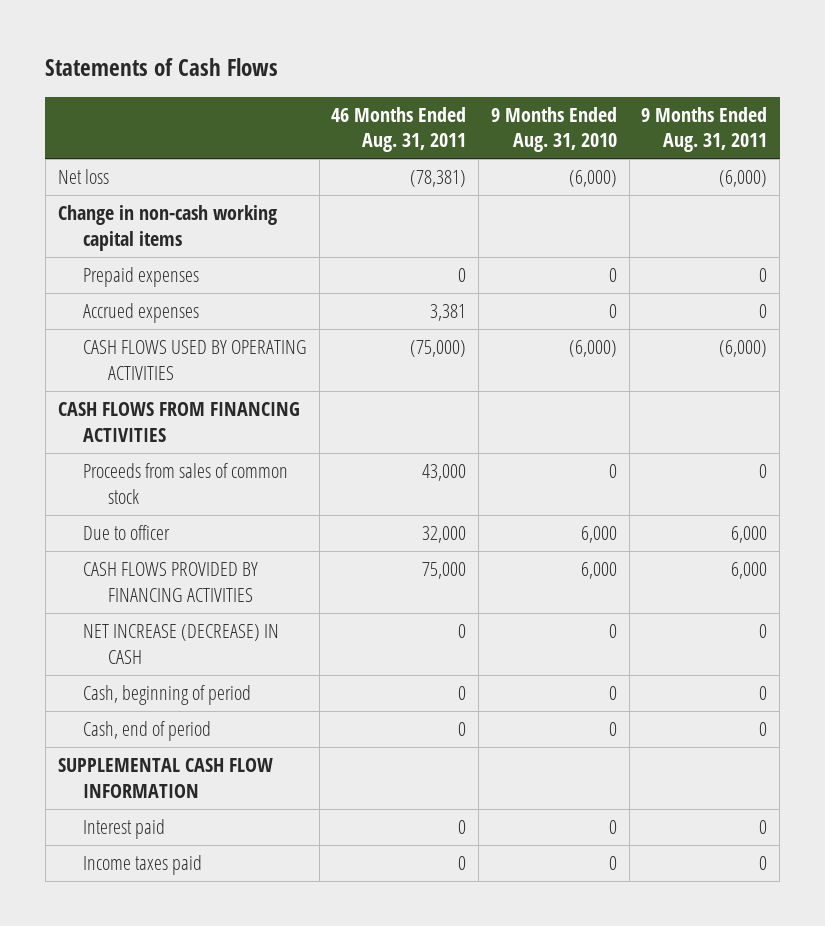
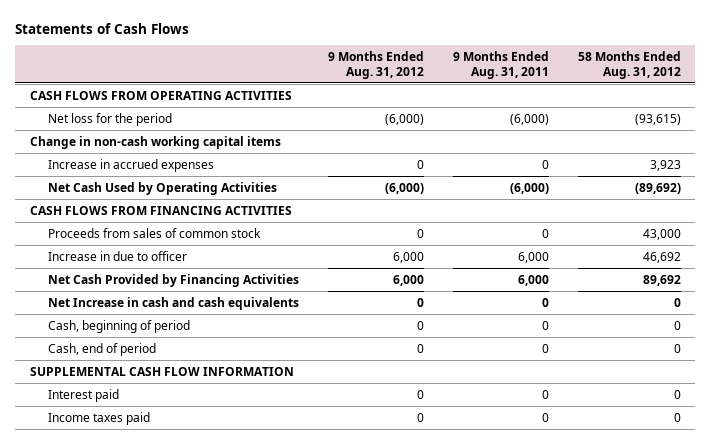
[331,106,467,153] 46 Months Ended Aug. 31, 2011 -> none
[490,106,617,153] 9 Months Ended Aug. 31, 2010 -> none
none -> [328,51,425,79] 9 Months Ended Aug. 31, 2012
none -> [577,51,681,79] 58 Months Ended Aug. 31, 2012
[57,169,109,185] Net loss -> none
none -> [29,90,292,100] CASH FLOWS FROM OPERATING ACTIVITIES
none -> [48,112,173,126] Net loss for the period
[83,267,200,288] Prepaid expenses -> none
[83,303,200,324] Accrued expenses -> [48,158,215,172] Increase in accrued expenses
[83,340,308,380] CASH FLOWS USED BY OPERATING ACTIVITIES -> [48,181,278,195] Net Cash Used by Operating Activities
[83,525,171,541] Due to officer -> [48,250,188,261] Increase in due to officer
[83,562,259,602] CASH FLOWS PROVIDED BY FINANCING ACTIVITIES -> [48,273,300,287] Net Cash Provided by Financing Activities
[83,624,280,664] NET INCREASE (DECREASE) IN CASH -> [48,296,300,310] Net Increase in cash and cash equivalents

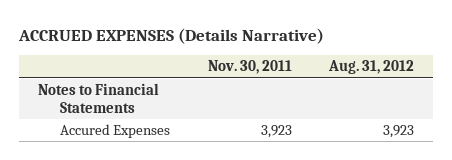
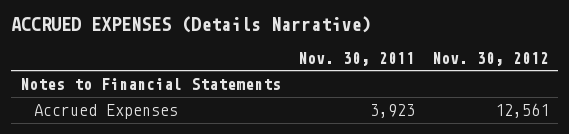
[328,60,415,75] Aug. 31, 2012 -> none
none -> [432,51,550,66] Nov. 30, 2012
[59,124,170,139] Accured Expenses -> [34,103,179,119] Accrued Expenses

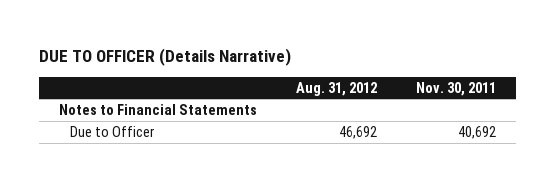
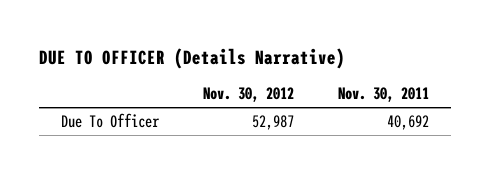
[295,81,377,96] Aug. 31, 2012 -> none
none -> [202,87,294,103] Nov. 30, 2012
[58,104,257,116] Notes to Financial Statements -> none
[70,126,155,138] Due to Officer -> [60,113,160,129] Due To Officer

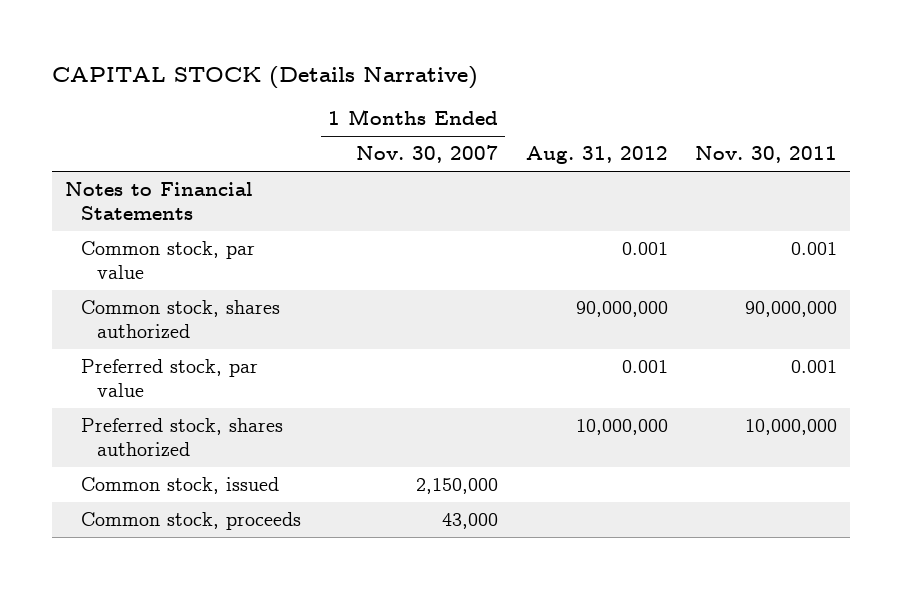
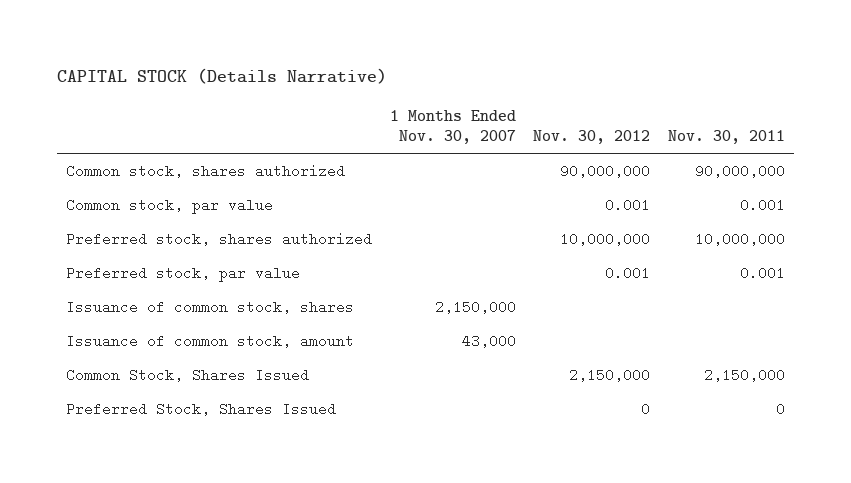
[525,146,668,165] Aug. 31, 2012 -> none
none -> [533,130,651,145] Nov. 30, 2012
[65,182,254,221] Notes to Financial Statements -> none
[80,241,255,280] Common stock, par value -> [65,197,273,214] Common stock, par value
[80,359,258,398] Preferred stock, par value -> [65,265,300,282] Preferred stock, par value
[80,477,279,495] Common stock, issued -> [65,299,354,314] Issuance of common stock, shares
[80,512,301,531] Common stock, proceeds -> [65,333,354,348] Issuance of common stock, amount
none -> [65,367,309,382] Common Stock, Shares Issued
none -> [65,401,336,416] Preferred Stock, Shares Issued

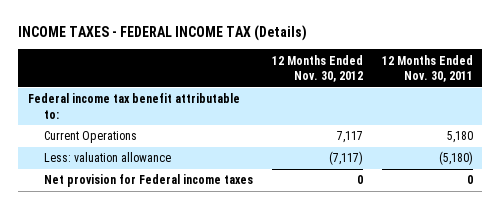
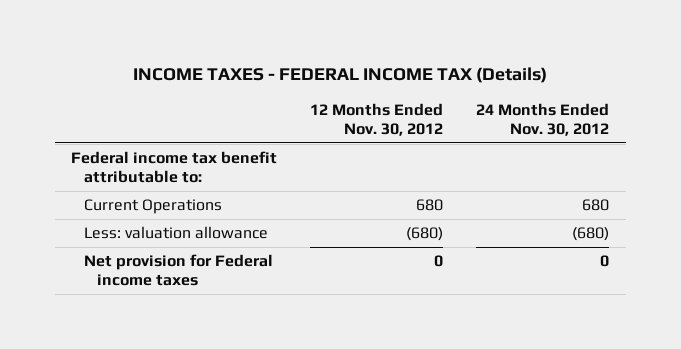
[381,54,473,82] 12 Months Ended Nov. 30, 2011 -> none
none -> [476,102,610,136] 24 Months Ended Nov. 30, 2012
[336,131,363,144] 7,117 -> [416,199,444,212] 680
[328,151,363,166] (7,117) -> [406,227,444,242] (680)

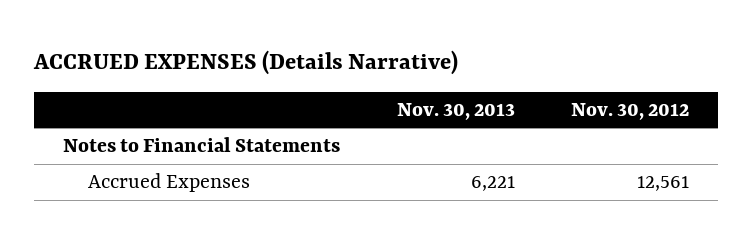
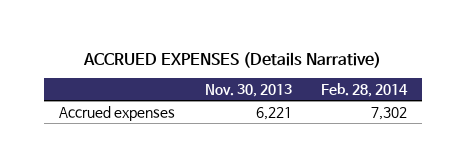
[571,102,690,120] Nov. 30, 2012 -> none
none -> [321,83,409,98] Feb. 28, 2014
[62,137,340,153] Notes to Financial Statements -> none
[87,173,250,193] Accrued Expenses -> [58,105,175,121] Accrued expenses

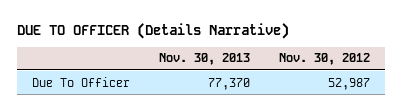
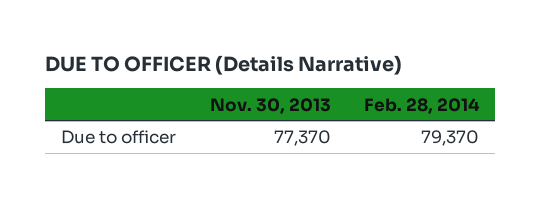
[279,53,371,66] Nov. 30, 2012 -> none
none -> [363,97,480,114] Feb. 28, 2014
[31,76,130,87] Due To Officer -> [61,130,177,145] Due to officer

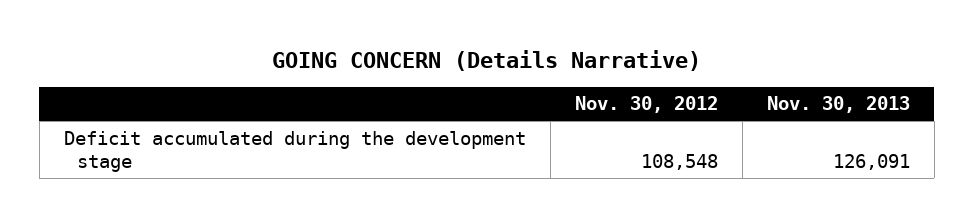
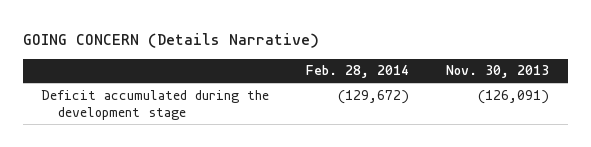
[574,96,718,114] Nov. 30, 2012 -> none
none -> [306,65,410,79] Feb. 28, 2014
[832,154,910,171] 126,091 -> [478,89,550,104] (126,091)

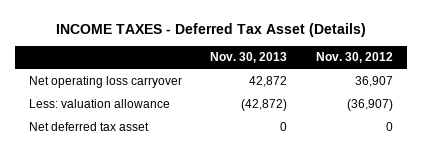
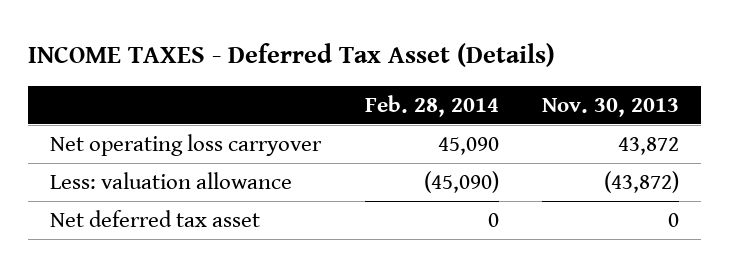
[315,52,393,64] Nov. 30, 2012 -> none
none -> [364,94,499,117] Feb. 28, 2014
[249,75,288,87] 42,872 -> [617,136,679,155] 43,872
[241,98,288,111] (42,872) -> [603,170,679,193] (43,872)

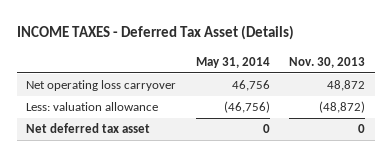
[364,94,499,117] Feb. 28, 2014 -> none
none -> [195,56,270,68] May 31, 2014
[617,136,679,155] 43,872 -> [327,80,366,92] 48,872
[603,170,679,193] (43,872) -> [319,101,366,114] (48,872)

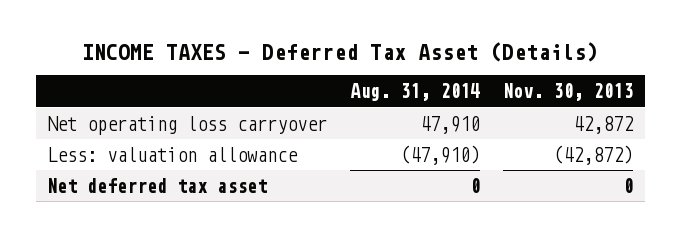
[195,56,270,68] May 31, 2014 -> none
none -> [350,82,481,101] Aug. 31, 2014
[327,80,366,92] 48,872 -> [573,115,635,134] 42,872
[319,101,366,114] (48,872) -> [553,144,634,165] (42,872)

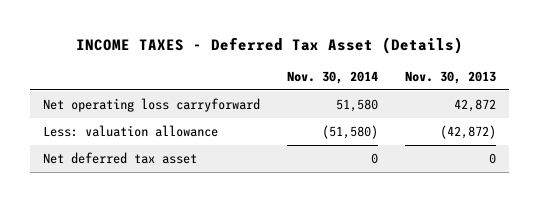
[350,82,481,101] Aug. 31, 2014 -> none
none -> [287,70,379,84] Nov. 30, 2014
[47,115,328,135] Net operating loss carryover -> [43,97,261,112] Net operating loss carryforward

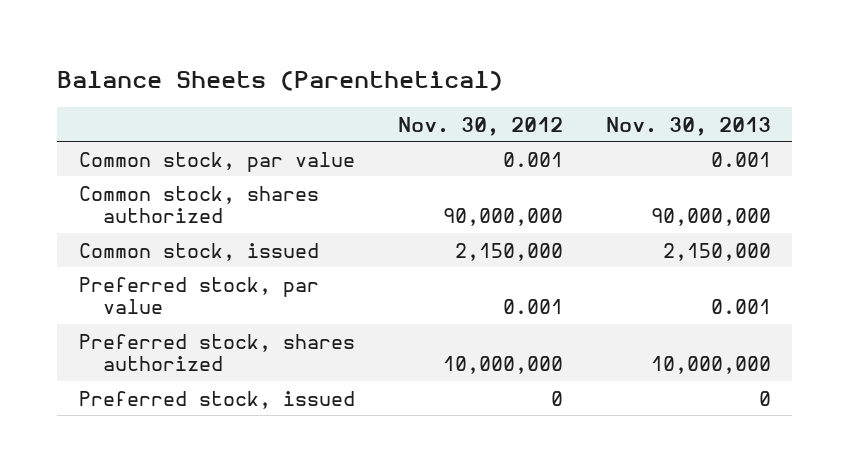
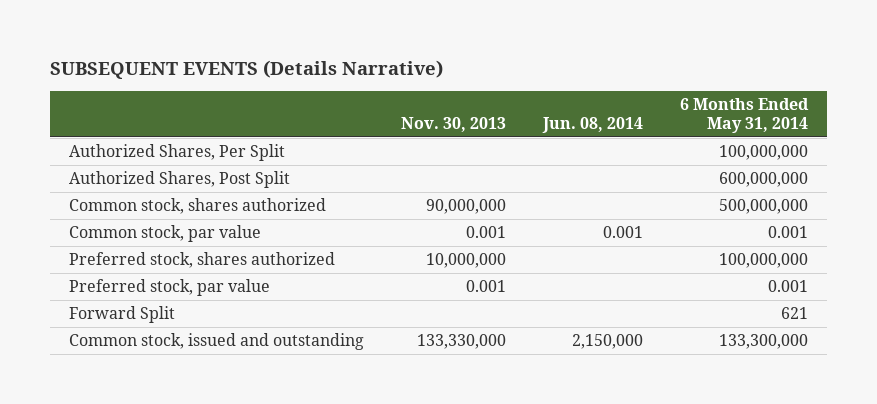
[57,70,504,91] Balance Sheets (Parenthetical) -> [50,59,444,79] SUBSEQUENT EVENTS (Details Narrative)
[397,116,563,136] Nov. 30, 2012 -> none
none -> [542,117,644,134] Jun. 08, 2014
none -> [680,97,810,134] 6 Months Ended May 31, 2014
none -> [68,144,285,162] Authorized Shares, Per Split
none -> [68,171,290,189] Authorized Shares, Post Split
[78,242,319,261] Common stock, issued -> none
[78,151,355,172] Common stock, par value -> [68,225,261,243] Common stock, par value
[78,390,355,409] Preferred stock, issued -> none
[78,276,319,315] Preferred stock, par value -> [68,279,270,297] Preferred stock, par value
none -> [68,306,175,324] Forward Split
none -> [68,333,364,351] Common stock, issued and outstanding

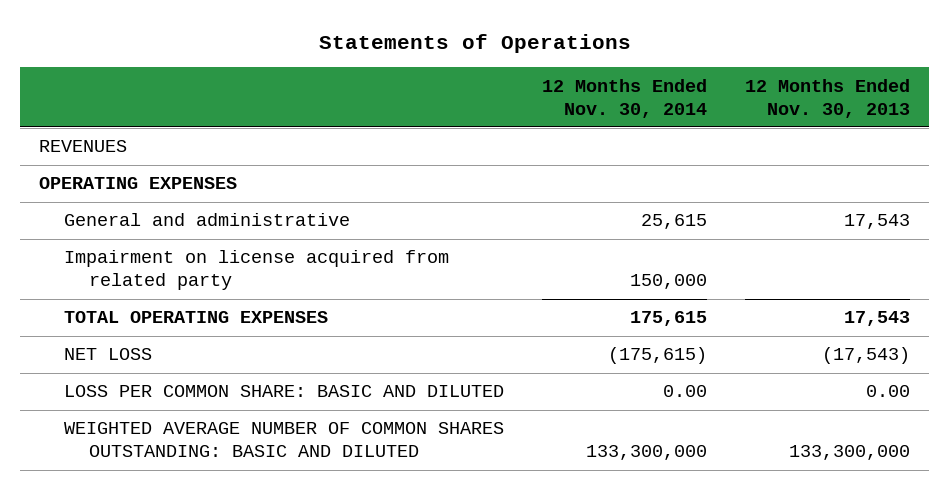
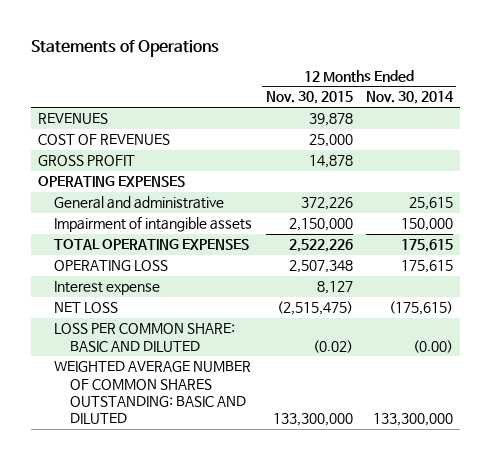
[745,78,911,118] 12 Months Ended Nov. 30, 2013 -> none
none -> [265,91,353,105] Nov. 30, 2015
none -> [37,134,170,146] COST OF REVENUES
none -> [37,155,135,167] GROSS PROFIT
[64,250,450,291] Impairment on license acquired from related party -> [53,216,252,233] Impairment of intangible assets
none -> [53,260,168,272] OPERATING LOSS
none -> [53,281,160,296] Interest expense
[663,385,708,398] 0.00 -> [413,339,454,353] (0.00)

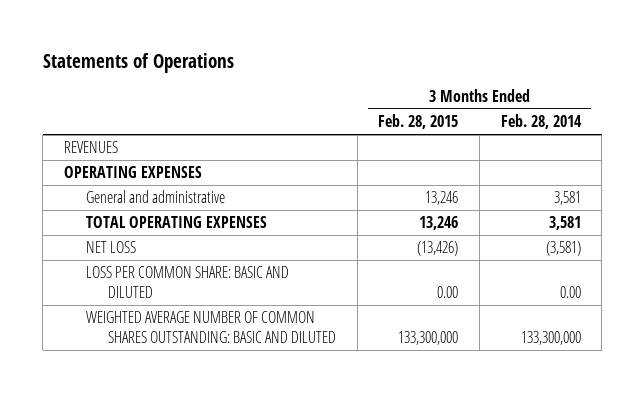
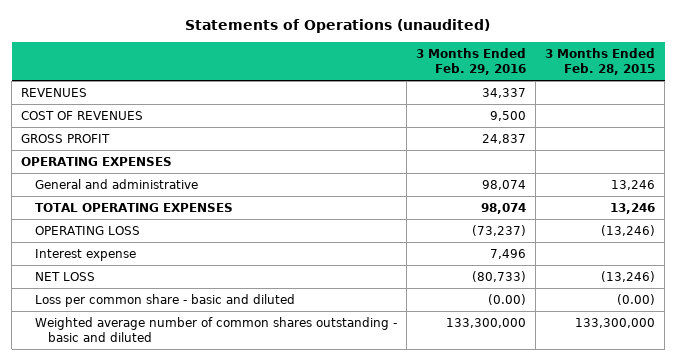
[42,52,234,73] Statements of Operations -> [185,19,491,34] Statements of Operations (unaudited)
[500,114,582,130] Feb. 28, 2014 -> none
none -> [415,48,526,76] 3 Months Ended Feb. 29, 2016
none -> [21,110,144,120] COST OF REVENUES
none -> [21,133,111,143] GROSS PROFIT
none -> [34,225,140,235] OPERATING LOSS
none -> [34,248,136,261] Interest expense
[417,241,459,257] (13,426) -> [601,270,656,282] (13,246)
[85,266,289,299] LOSS PER COMMON SHARE: BASIC AND DILUTED -> [34,293,295,307] Loss per common share - basic and diluted
[437,286,459,299] 0.00 -> [617,293,656,305] (0.00)
[85,311,336,344] WEIGHTED AVERAGE NUMBER OF COMMON SHARES OUTSTANDING: BASIC AND DILUTED -> [34,316,397,342] Weighted average number of common shares outstanding - basic and diluted

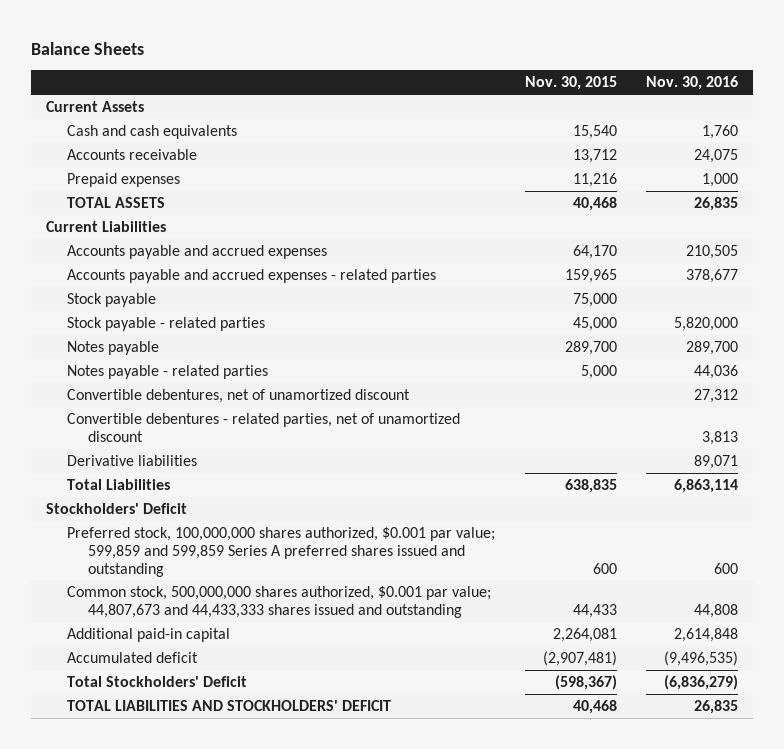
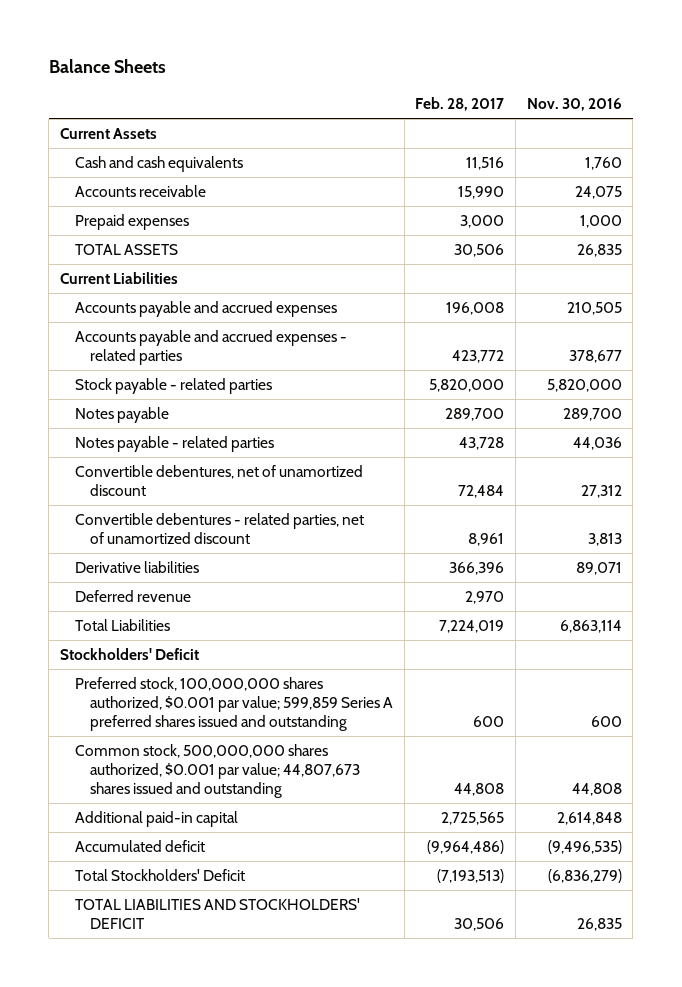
[524,76,617,91] Nov. 30, 2015 -> none
none -> [415,97,505,112] Feb. 28, 2017
[66,292,156,307] Stock payable -> none
none -> [75,590,192,603] Deferred revenue
[66,526,495,577] Preferred stock, 100,000,000 shares authorized, $0.001 par value; 599,859 and 599,859 Series A preferred shares issued and outstanding -> [75,677,394,732] Preferred stock, 100,000,000 shares authorized, $0.001 par value; 599,859 Series A preferred shares issued and outstanding
[66,585,491,618] Common stock, 500,000,000 shares authorized, $0.001 par value; 44,807,673 and 44,433,333 shares issued and outstanding -> [75,744,361,799] Common stock, 500,000,000 shares authorized, $0.001 par value; 44,807,673 shares issued and outstanding

